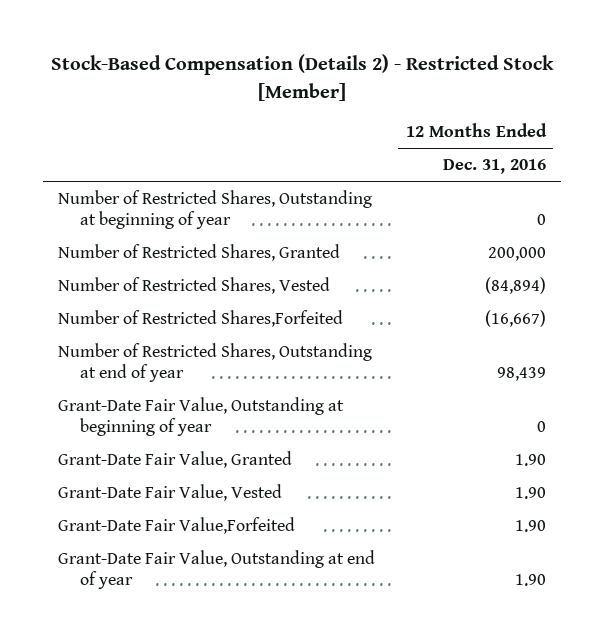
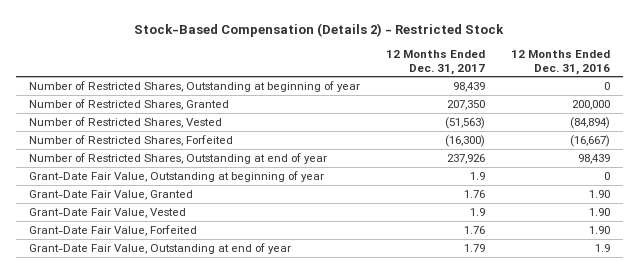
[51,54,555,101] Stock-Based Compensation (Details 2) - Restricted Stock [Member] -> [134,22,505,37] Stock-Based Compensation (Details 2) - Restricted Stock
none -> [385,50,485,75] 12 Months Ended Dec. 31, 2017
[58,309,344,327] Number of Restricted Shares,Forfeited -> [28,134,233,146] Number of Restricted Shares, Forfeited
[58,516,296,534] Grant-Date Fair Value,Forfeited -> [28,224,197,236] Grant-Date Fair Value, Forfeited
[514,573,546,586] 1.90 -> [594,243,610,252] 1.9

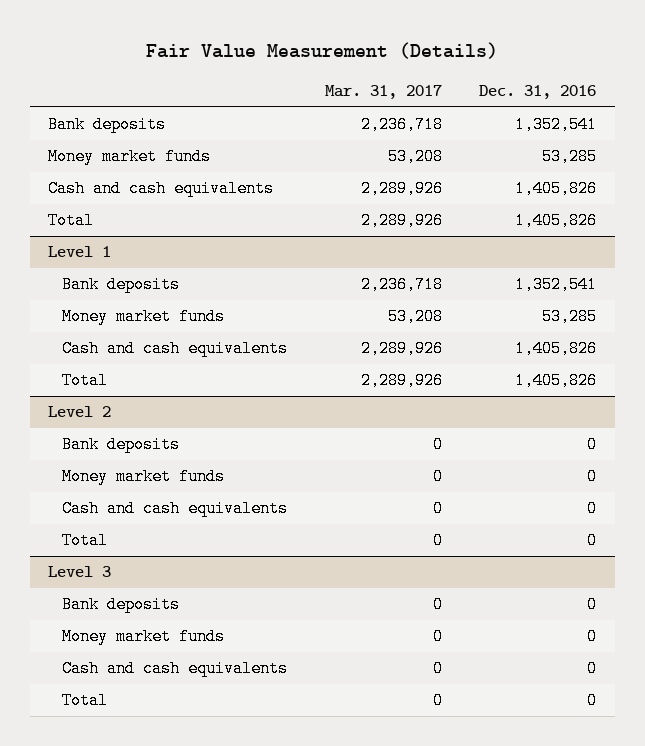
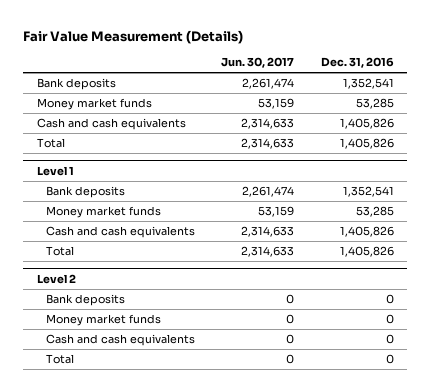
[324,85,442,100] Mar. 31, 2017 -> none
none -> [221,57,295,69] Jun. 30, 2017
[48,566,112,578] Level 3 -> none
[62,596,181,614] Bank deposits -> none
[62,628,226,646] Money market funds -> none
[62,660,289,678] Cash and cash equivalents -> none
[62,692,109,710] Total -> none

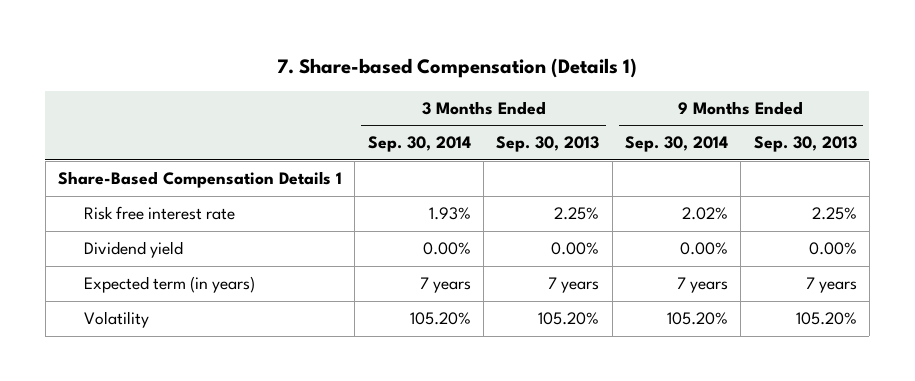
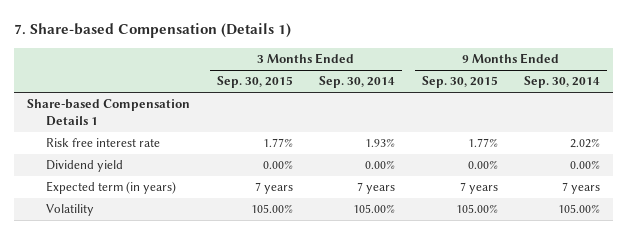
[496,136,600,153] Sep. 30, 2013 -> none
[753,136,857,153] Sep. 30, 2013 -> none
none -> [216,76,293,89] Sep. 30, 2015
none -> [421,76,498,89] Sep. 30, 2015
[58,171,343,189] Share-Based Compensation Details 1 -> [27,99,191,127] Share-based Compensation Details 1
[409,312,471,326] 105.20% -> [353,204,396,214] 105.00%
[667,312,729,326] 105.20% -> [558,204,601,214] 105.00%

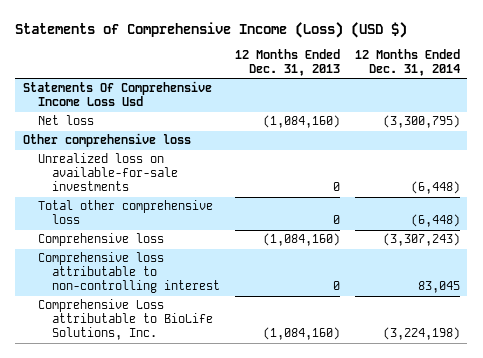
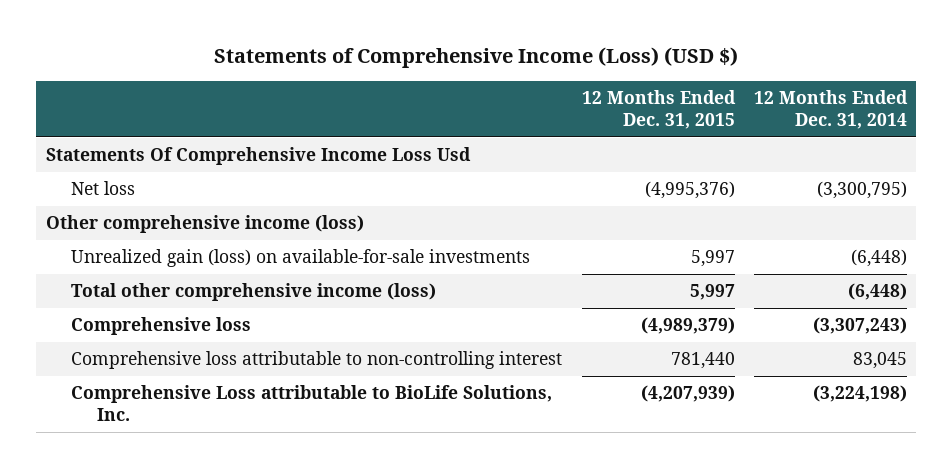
[235,48,341,76] 12 Months Ended Dec. 31, 2013 -> none
none -> [581,90,736,129] 12 Months Ended Dec. 31, 2015
[22,133,191,148] Other comprehensive loss -> [45,215,364,234] Other comprehensive income (loss)
[37,153,179,192] Unrealized loss on available-for-sale investments -> [71,249,531,268] Unrealized gain (loss) on available-for-sale investments
[37,200,213,225] Total other comprehensive loss -> [71,283,437,302] Total other comprehensive income (loss)

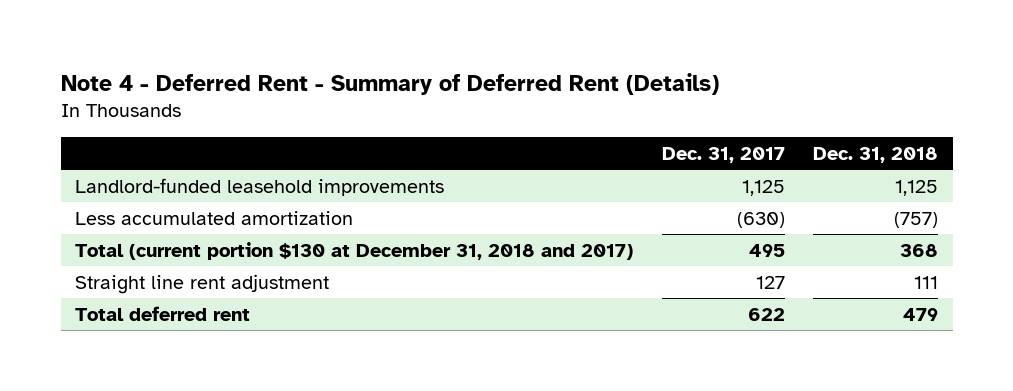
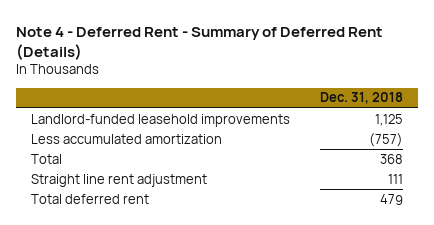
[661,146,785,163] Dec. 31, 2017 -> none
[75,241,634,260] Total (current portion $130 at December 31, 2018 and 2017) -> [31,153,63,164] Total

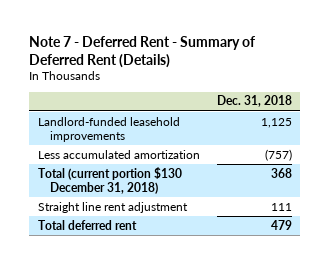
[16,26,384,60] Note 4 - Deferred Rent - Summary of Deferred Rent (Details) -> [28,35,255,68] Note 7 - Deferred Rent - Summary of Deferred Rent (Details)
[31,153,63,164] Total -> [37,166,182,194] Total (current portion $130 December 31, 2018)

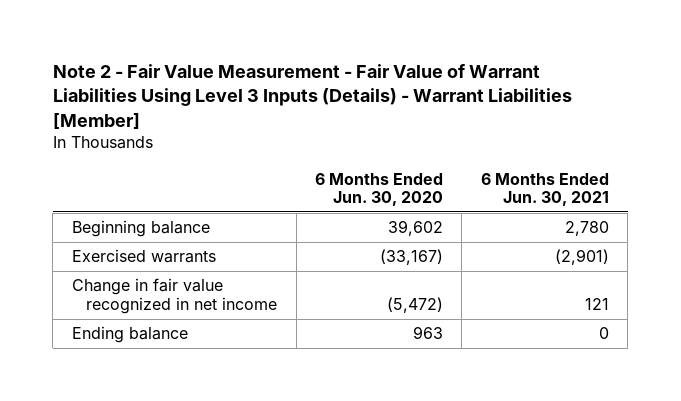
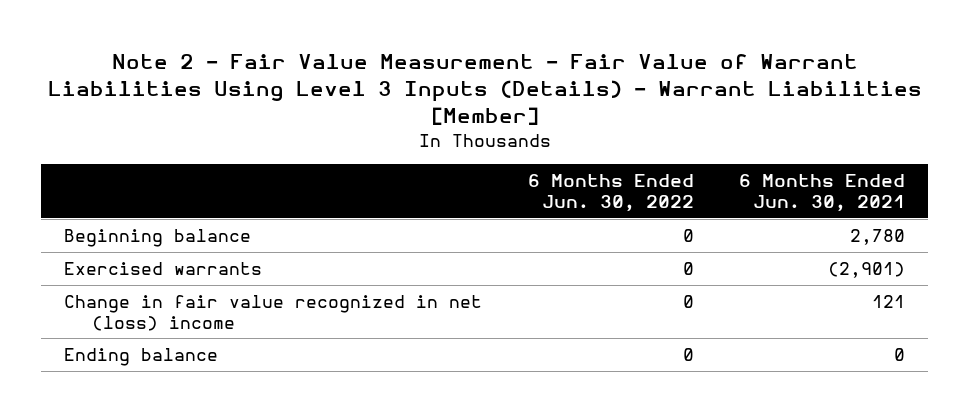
[315,172,444,207] 6 Months Ended Jun. 30, 2020 -> none
none -> [527,174,694,212] 6 Months Ended Jun. 30, 2022
[71,278,278,314] Change in fair value recognized in net income -> [64,295,483,331] Change in fair value recognized in net (loss) income

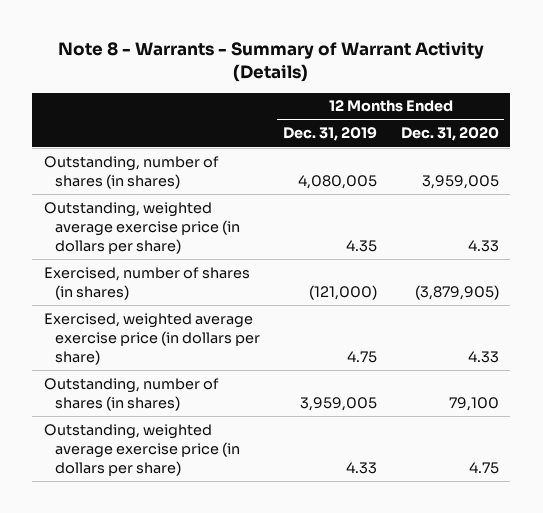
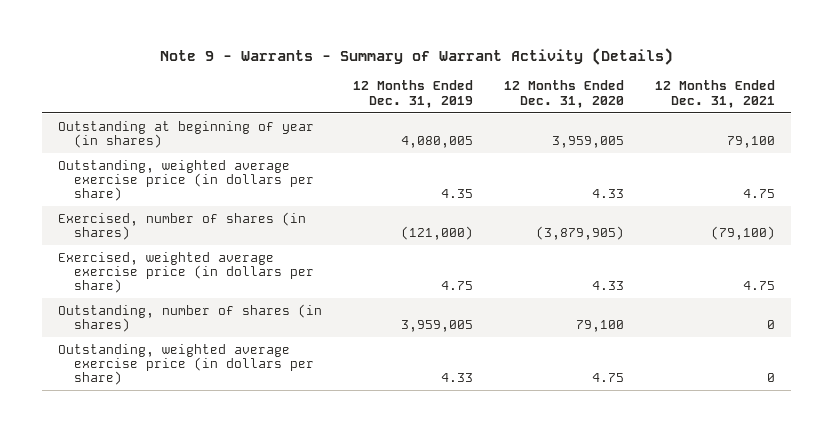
[58,41,485,82] Note 8 - Warrants - Summary of Warrant Activity (Details) -> [159,48,673,66] Note 9 - Warrants - Summary of Warrant Activity (Details)
none -> [655,80,776,108] 12 Months Ended Dec. 31, 2021
[44,155,220,189] Outstanding, number of shares (in shares) -> [57,120,314,149] Outstanding at beginning of year (in shares)

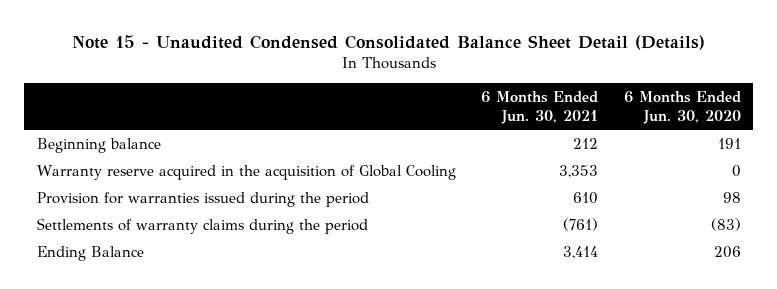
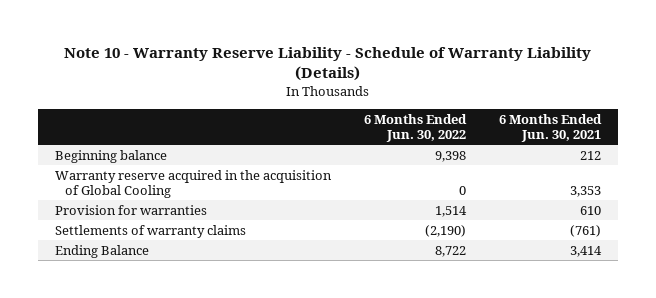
[71,34,705,50] Note 15 - Unaudited Condensed Consolidated Balance Sheet Detail (Details) -> [63,47,591,82] Note 10 - Warranty Reserve Liability - Schedule of Warranty Liability (Details)
[623,90,741,124] 6 Months Ended Jun. 30, 2020 -> none
none -> [363,113,467,142] 6 Months Ended Jun. 30, 2022
[36,191,369,207] Provision for warranties issued during the period -> [54,204,207,215] Provision for warranties
[36,217,368,234] Settlements of warranty claims during the period -> [54,224,246,238] Settlements of warranty claims

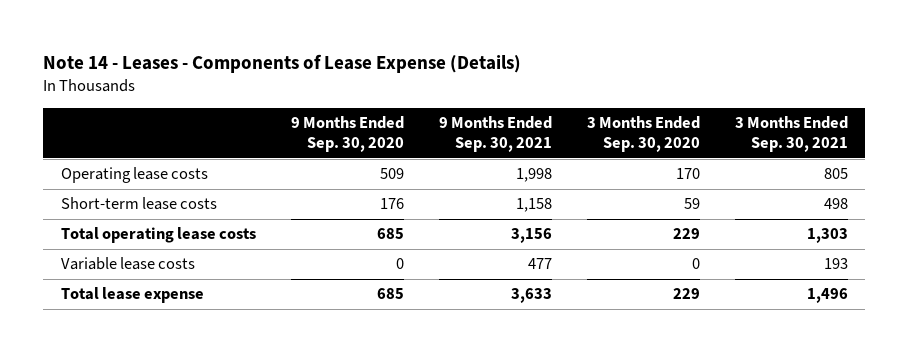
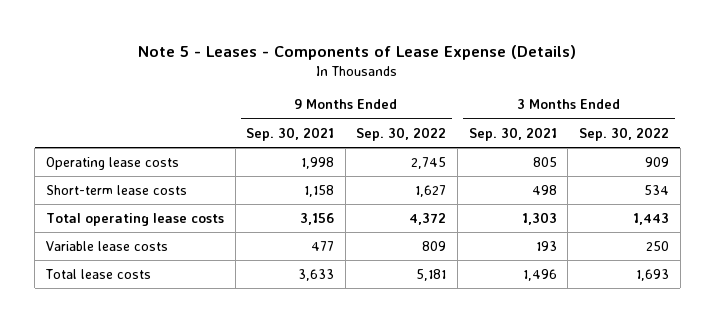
[43,53,522,73] Note 14 - Leases - Components of Lease Expense (Details) -> [138,44,577,60] Note 5 - Leases - Components of Lease Expense (Details)
[290,116,404,153] 9 Months Ended Sep. 30, 2020 -> none
[586,116,700,153] 3 Months Ended Sep. 30, 2020 -> none
none -> [356,126,447,141] Sep. 30, 2022
none -> [578,126,669,141] Sep. 30, 2022
[60,287,204,304] Total lease expense -> [45,269,152,280] Total lease costs

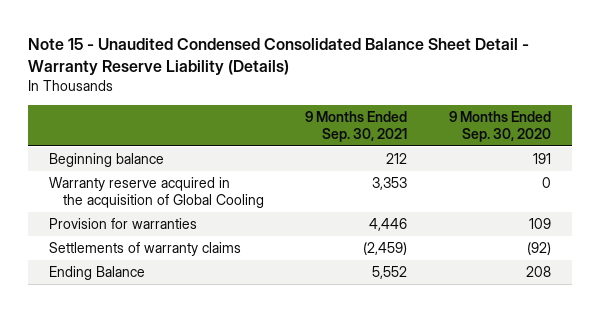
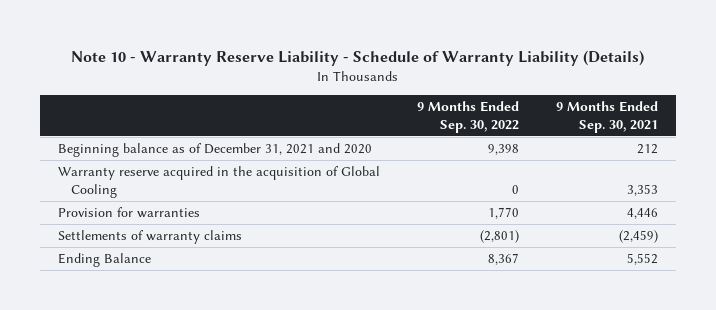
[27,37,529,75] Note 15 - Unaudited Condensed Consolidated Balance Sheet Detail - Warranty Reserve Liability (Details) -> [71,49,645,66] Note 10 - Warranty Reserve Liability - Schedule of Warranty Liability (Details)
[449,110,552,142] 9 Months Ended Sep. 30, 2020 -> none
none -> [417,101,520,134] 9 Months Ended Sep. 30, 2022
[48,153,164,168] Beginning balance -> [58,142,373,157] Beginning balance as of December 31, 2021 and 2020

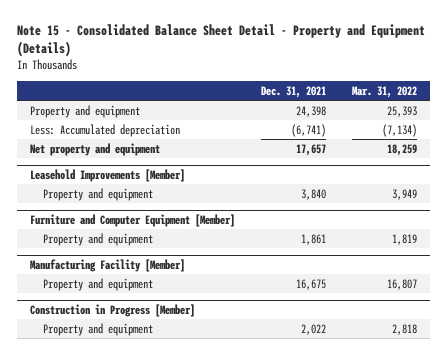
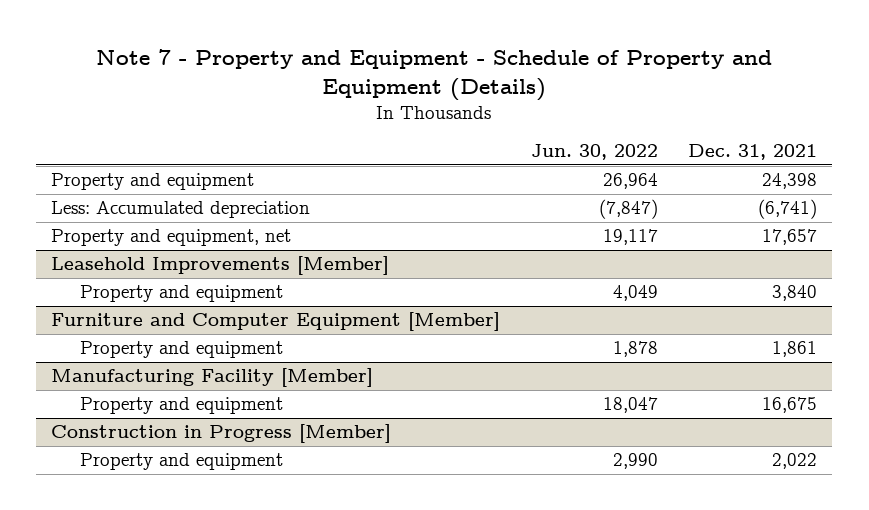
[16,24,425,58] Note 15 - Consolidated Balance Sheet Detail - Property and Equipment (Details) -> [96,48,773,101] Note 7 - Property and Equipment - Schedule of Property and Equipment (Details)
[352,85,418,98] Mar. 31, 2022 -> none
none -> [530,144,658,161] Jun. 30, 2022
[29,142,160,156] Net property and equipment -> [51,229,292,247] Property and equipment, net

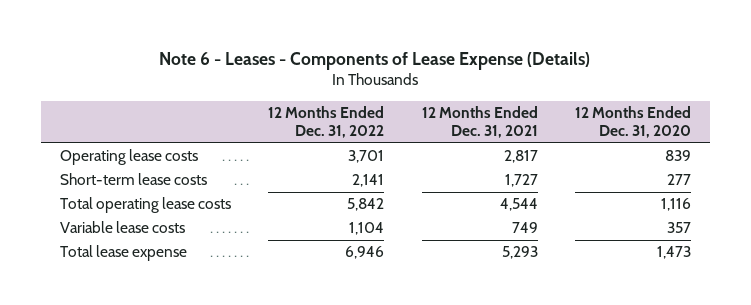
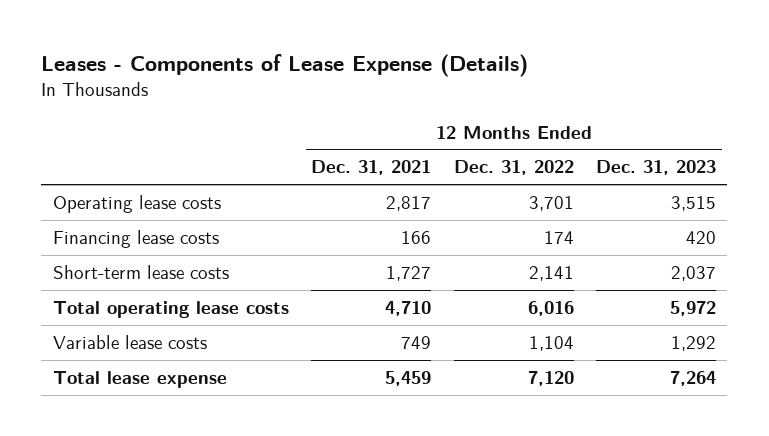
[159,51,591,70] Note 6 - Leases - Components of Lease Expense (Details) -> [41,53,529,77] Leases - Components of Lease Expense (Details)
[574,105,691,139] 12 Months Ended Dec. 31, 2020 -> none
none -> [596,160,717,176] Dec. 31, 2023
none -> [52,229,219,248] Financing lease costs
[347,198,385,212] 5,842 -> [527,300,574,316] 6,016
[499,198,538,212] 4,544 -> [385,300,432,316] 4,710
[345,246,385,260] 6,946 -> [527,370,574,386] 7,120
[501,246,538,260] 5,293 -> [385,370,432,386] 5,459

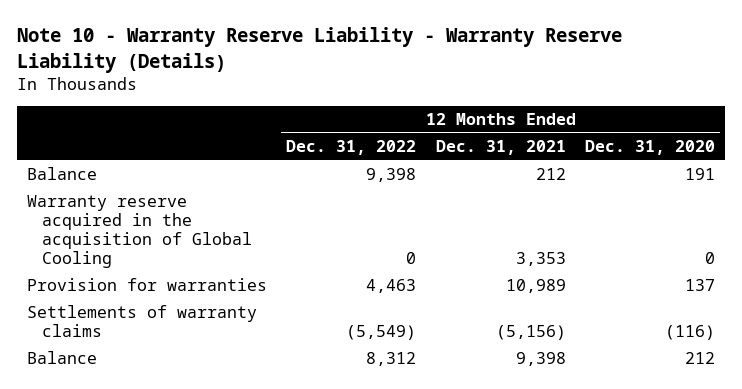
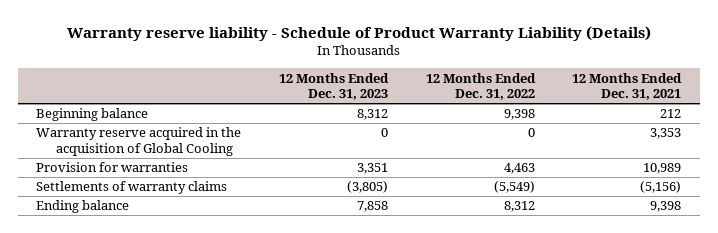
[17,27,623,73] Note 10 - Warranty Reserve Liability - Warranty Reserve Liability (Details) -> [66,25,651,41] Warranty reserve liability - Schedule of Product Warranty Liability (Details)
[585,140,716,156] Dec. 31, 2020 -> none
none -> [279,72,390,101] 12 Months Ended Dec. 31, 2023
[26,167,97,181] Balance -> [36,108,149,122] Beginning balance
[26,351,97,365] Balance -> [36,200,130,214] Ending balance

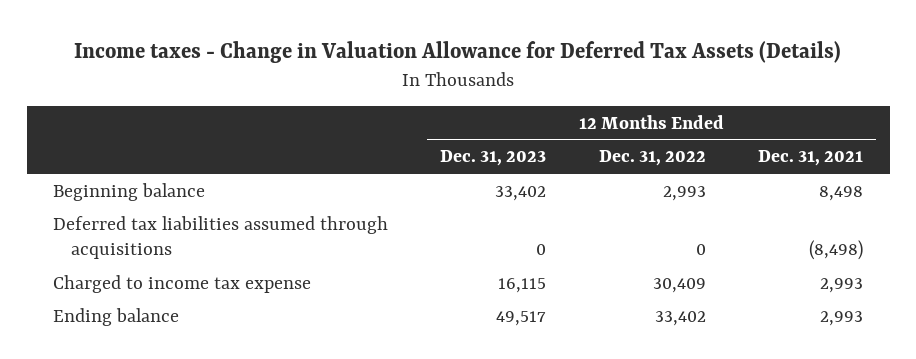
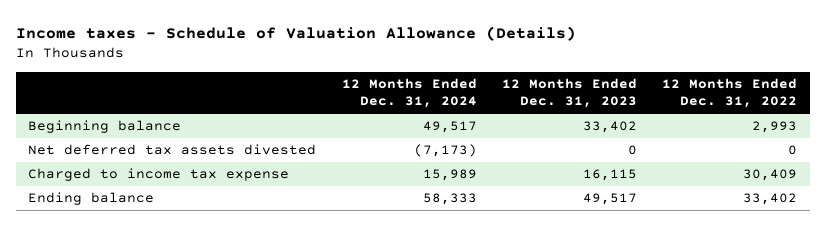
[74,41,842,64] Income taxes - Change in Valuation Allowance for Deferred Tax Assets (Details) -> [15,25,576,41] Income taxes - Schedule of Valuation Allowance (Details)
[758,150,864,167] Dec. 31, 2021 -> none
none -> [341,78,477,109] 12 Months Ended Dec. 31, 2024
[53,215,389,260] Deferred tax liabilities assumed through acquisitions -> none
none -> [28,144,317,156] Net deferred tax assets divested

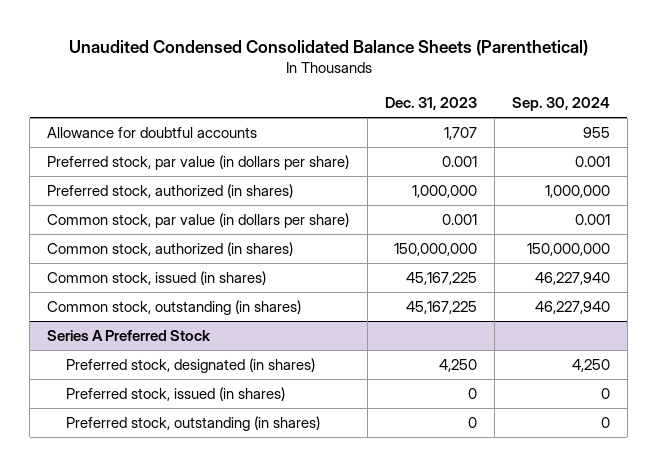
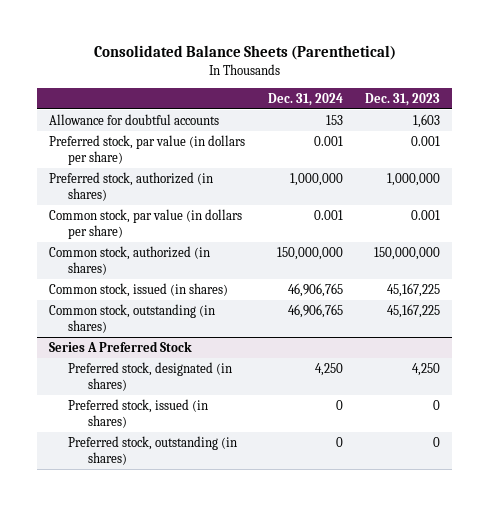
[68,40,588,57] Unaudited Condensed Consolidated Balance Sheets (Parenthetical) -> [93,45,396,61] Consolidated Balance Sheets (Parenthetical)
[511,97,610,112] Sep. 30, 2024 -> none
none -> [267,92,343,106] Dec. 31, 2024
[443,127,477,141] 1,707 -> [413,113,441,128] 1,603

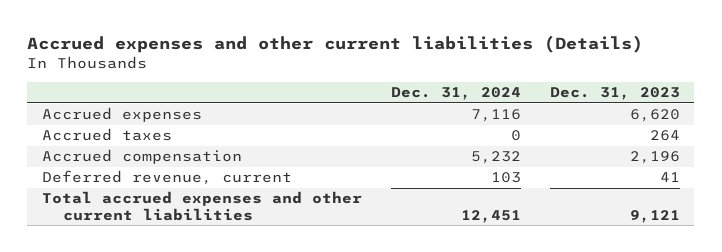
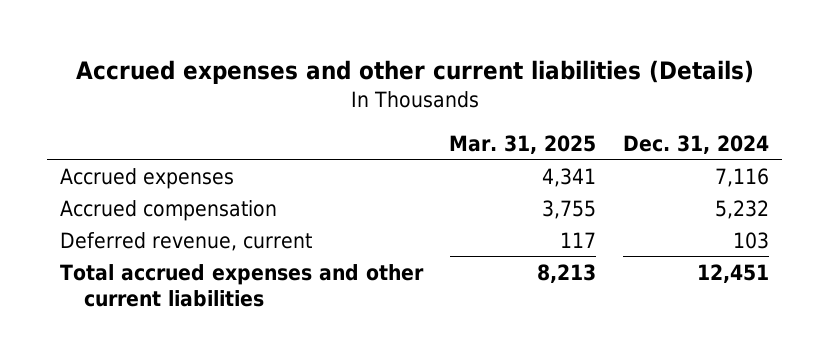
[549,87,680,101] Dec. 31, 2023 -> none
none -> [449,134,597,154] Mar. 31, 2025
[41,128,172,142] Accrued taxes -> none

